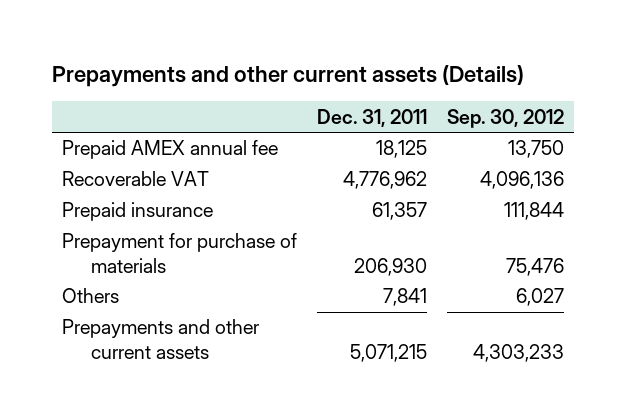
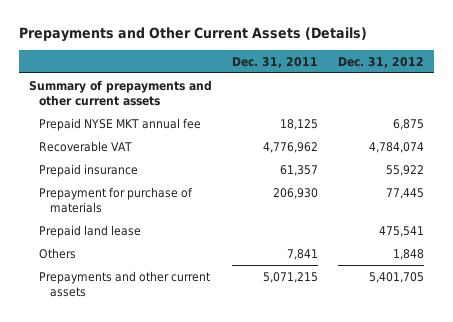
[52,65,525,88] Prepayments and other current assets (Details) -> [19,26,368,42] Prepayments and Other Current Assets (Details)
[446,108,564,128] Sep. 30, 2012 -> none
none -> [337,56,424,68] Dec. 31, 2012
none -> [28,79,212,106] Summary of prepayments and other current assets
[62,140,279,160] Prepaid AMEX annual fee -> [39,117,202,131] Prepaid NYSE MKT annual fee
none -> [39,224,142,238] Prepaid land lease

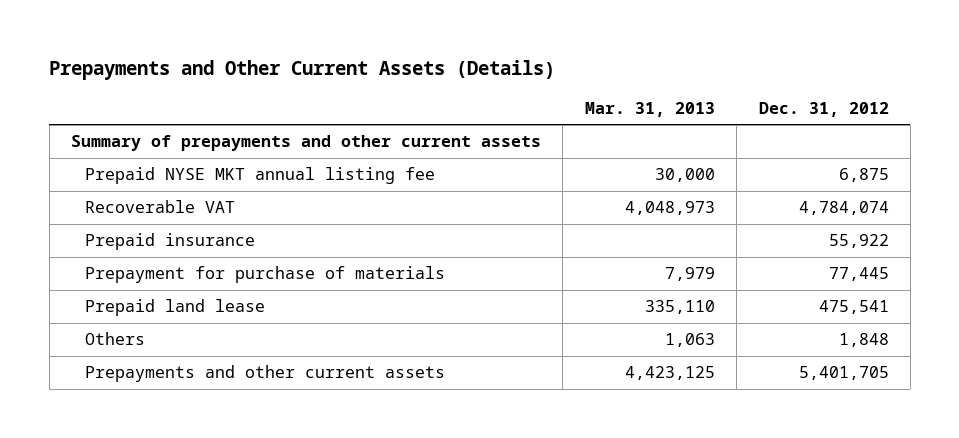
[231,56,318,68] Dec. 31, 2011 -> none
none -> [584,101,715,117] Mar. 31, 2013
[39,117,202,131] Prepaid NYSE MKT annual fee -> [84,167,435,185] Prepaid NYSE MKT annual listing fee

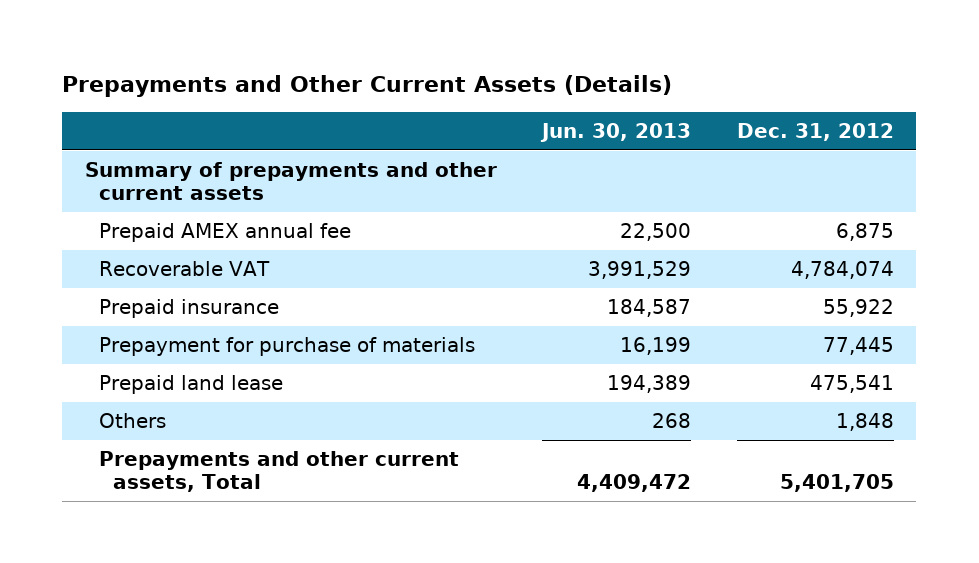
[584,101,715,117] Mar. 31, 2013 -> none
none -> [540,122,692,142] Jun. 30, 2013
[84,167,435,185] Prepaid NYSE MKT annual listing fee -> [98,223,351,243] Prepaid AMEX annual fee
[84,365,445,383] Prepayments and other current assets -> [98,451,459,493] Prepayments and other current assets, Total

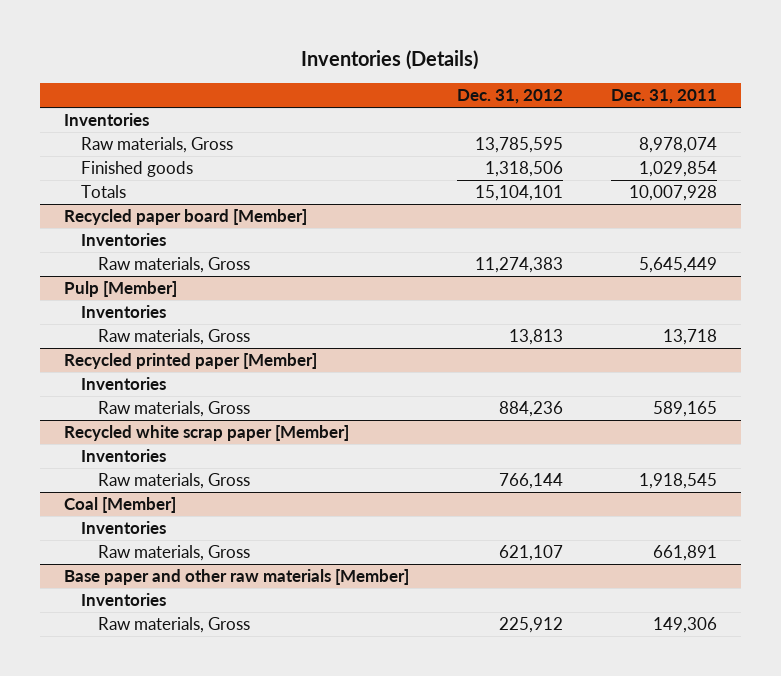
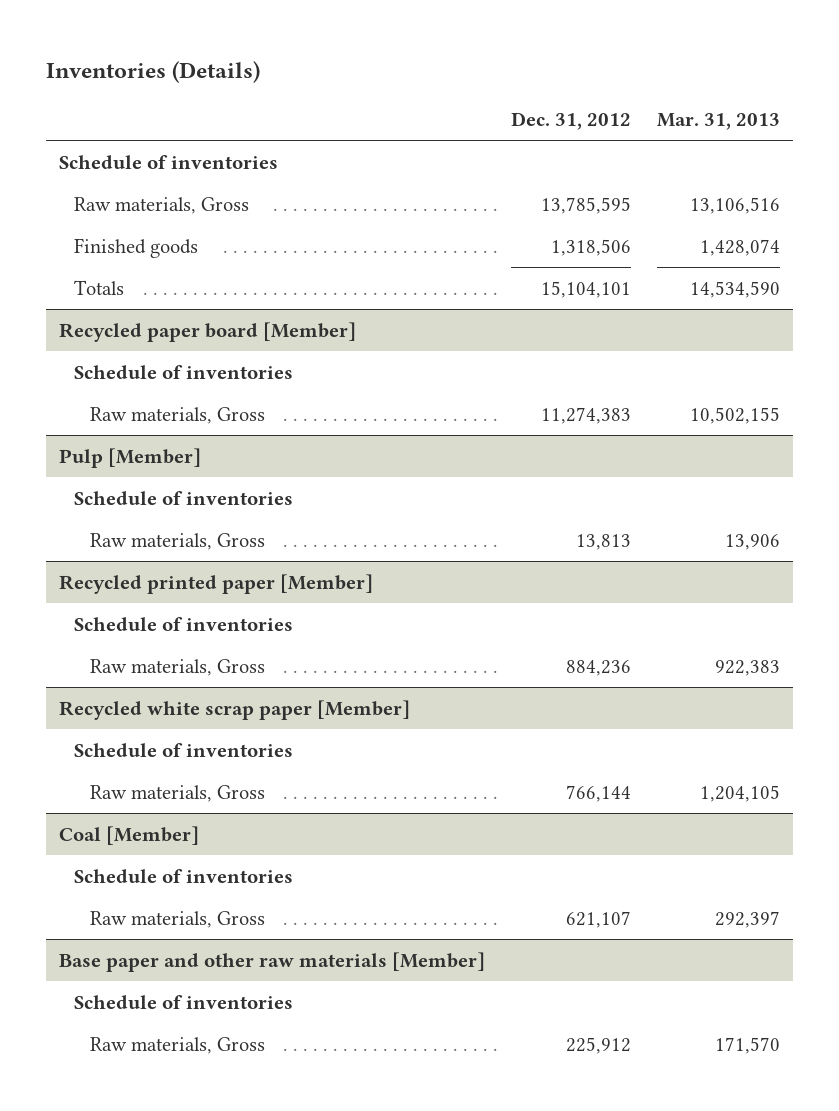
[610,89,717,105] Dec. 31, 2011 -> none
none -> [656,113,780,131] Mar. 31, 2013
[63,113,149,127] Inventories -> [58,154,278,169] Schedule of inventories
[81,233,167,247] Inventories -> [74,364,294,379] Schedule of inventories
[81,305,167,319] Inventories -> [74,490,294,505] Schedule of inventories
[81,377,167,391] Inventories -> [74,616,294,631] Schedule of inventories
[81,449,167,463] Inventories -> [74,742,294,757] Schedule of inventories
[81,521,167,535] Inventories -> [74,868,294,883] Schedule of inventories
[81,593,167,607] Inventories -> [74,994,294,1009] Schedule of inventories

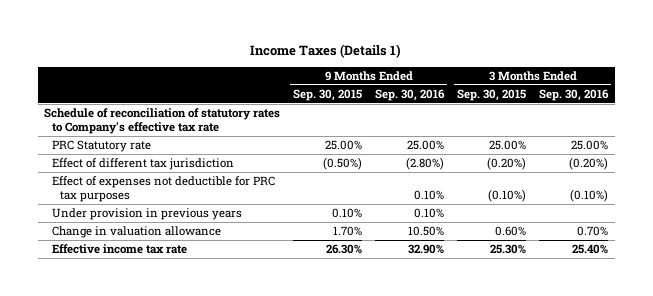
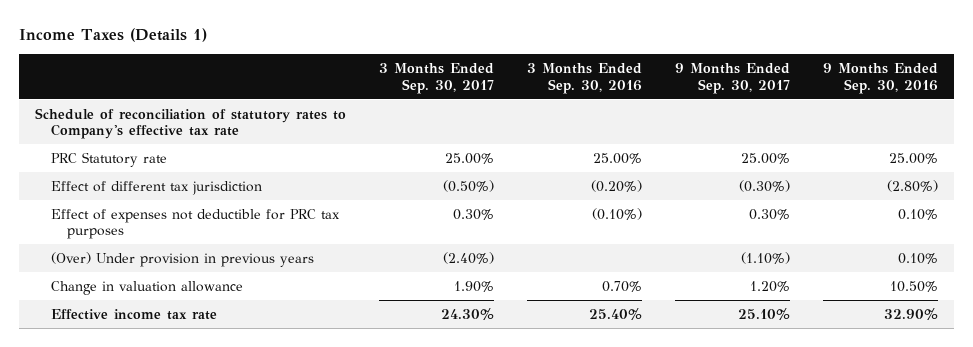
[293,88,363,101] Sep. 30, 2015 -> none
[457,88,527,101] Sep. 30, 2015 -> none
none -> [379,63,495,94] 3 Months Ended Sep. 30, 2017
none -> [674,63,790,94] 9 Months Ended Sep. 30, 2017
[52,208,243,221] Under provision in previous years -> [51,251,315,267] (Over) Under provision in previous years

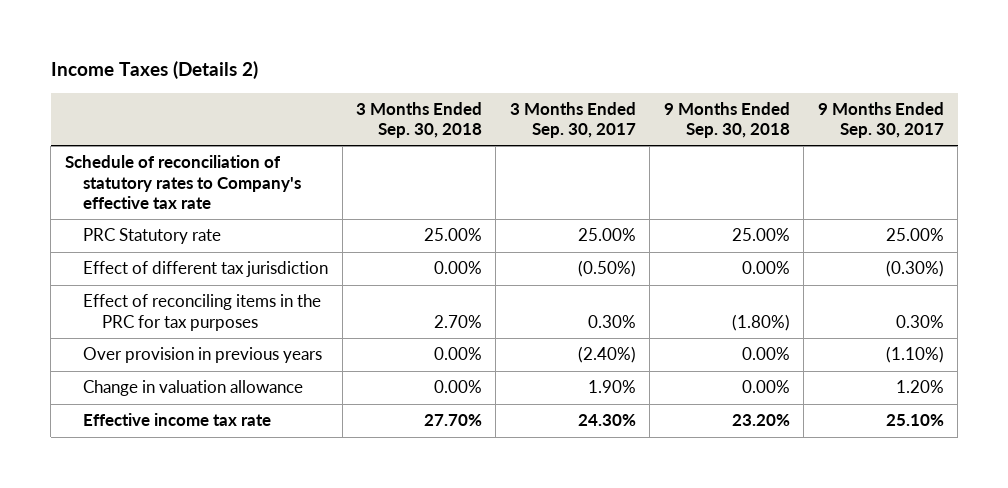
[18,28,207,43] Income Taxes (Details 1) -> [50,61,258,80] Income Taxes (Details 2)
[527,63,643,94] 3 Months Ended Sep. 30, 2016 -> none
[822,63,938,94] 9 Months Ended Sep. 30, 2016 -> none
none -> [355,101,482,139] 3 Months Ended Sep. 30, 2018
none -> [663,101,790,139] 9 Months Ended Sep. 30, 2018
[51,208,341,240] Effect of expenses not deductible for PRC tax purposes -> [83,294,322,331] Effect of reconciling items in the PRC for tax purposes
[51,251,315,267] (Over) Under provision in previous years -> [83,347,323,364] Over provision in previous years

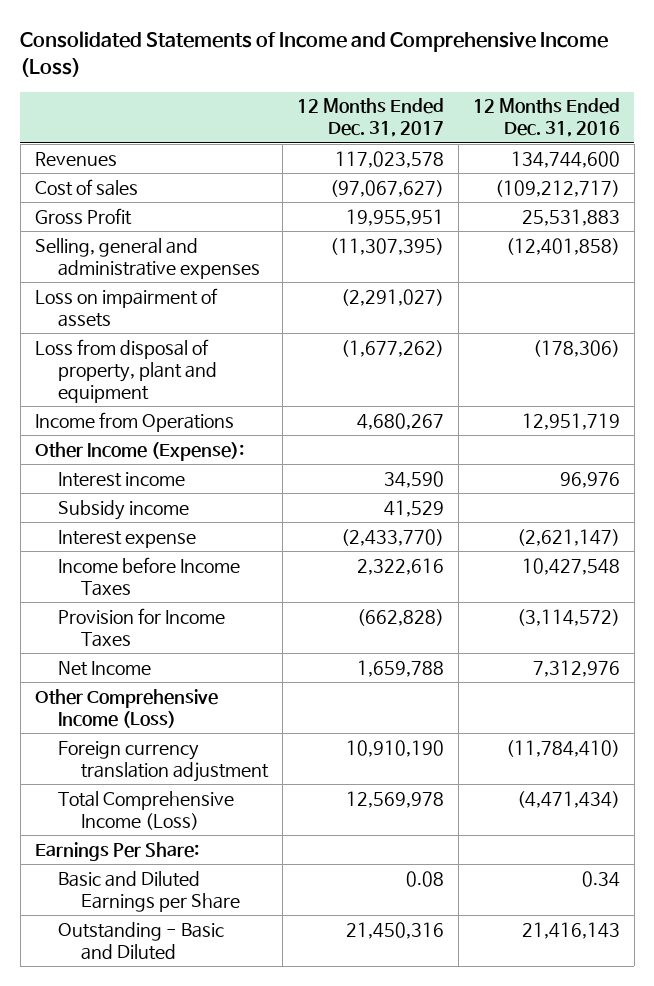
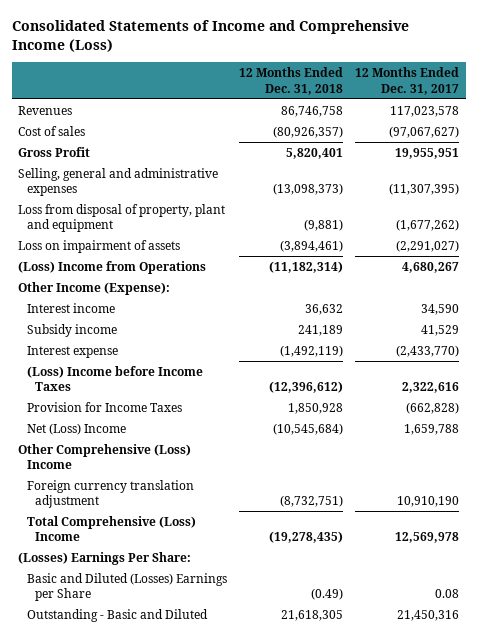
[472,98,620,138] 12 Months Ended Dec. 31, 2016 -> none
none -> [239,66,344,95] 12 Months Ended Dec. 31, 2018
[34,287,218,327] Loss on impairment of assets -> [18,239,181,253] Loss on impairment of assets
[34,411,234,432] Income from Operations -> [18,260,207,274] (Loss) Income from Operations
[57,556,240,596] Income before Income Taxes -> [26,365,203,392] (Loss) Income before Income Taxes
[57,660,151,676] Net Income -> [26,422,126,435] Net (Loss) Income
[34,688,218,728] Other Comprehensive Income (Loss) -> [18,443,192,470] Other Comprehensive (Loss) Income
[57,790,234,830] Total Comprehensive Income (Loss) -> [26,515,196,542] Total Comprehensive (Loss) Income
[34,841,199,861] Earnings Per Share: -> [18,551,192,565] (Losses) Earnings Per Share:
[57,870,240,912] Basic and Diluted Earnings per Share -> [26,572,227,602] Basic and Diluted (Losses) Earnings per Share

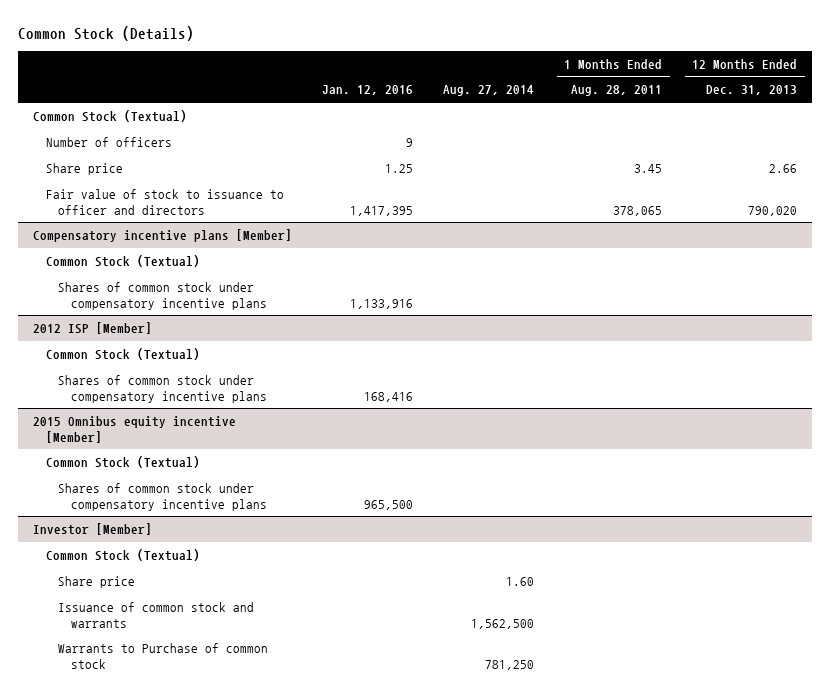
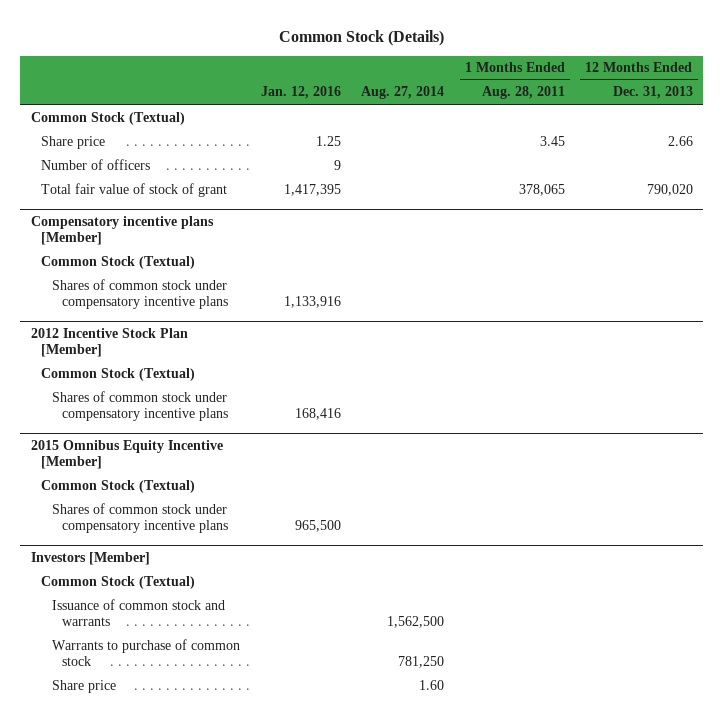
[45,136,172,147] Number of officers -> [41,158,151,170] Number of officers
[45,188,284,215] Fair value of stock to issuance to officer and directors -> [41,182,228,197] Total fair value of stock of grant
[33,321,153,334] 2012 ISP [Member] -> [30,327,188,357] 2012 Incentive Stock Plan [Member]
[33,415,237,443] 2015 Omnibus equity incentive [Member] -> [30,439,223,469] 2015 Omnibus Equity Incentive [Member]
[33,522,153,535] Investor [Member] -> [30,551,150,565] Investors [Member]
[58,575,136,588] Share price -> none
[58,642,269,669] Warrants to Purchase of common stock -> [51,638,240,666] Warrants to purchase of common stock
none -> [51,679,116,693] Share price

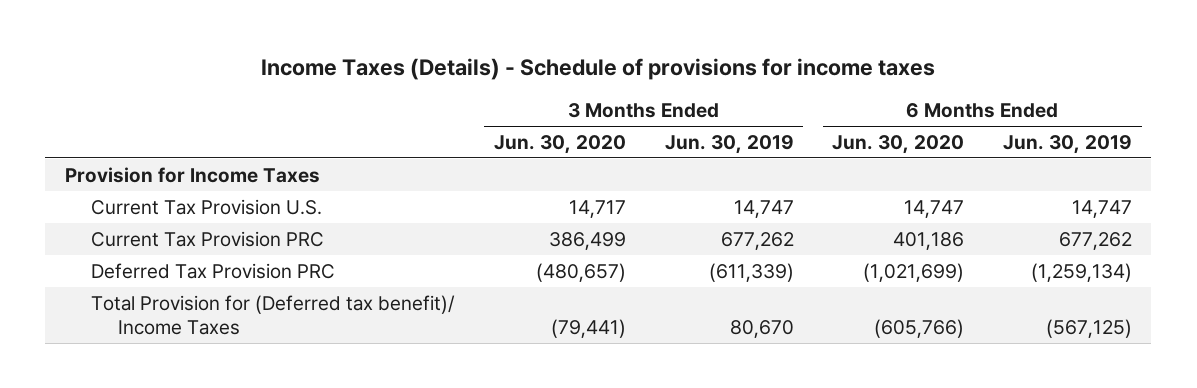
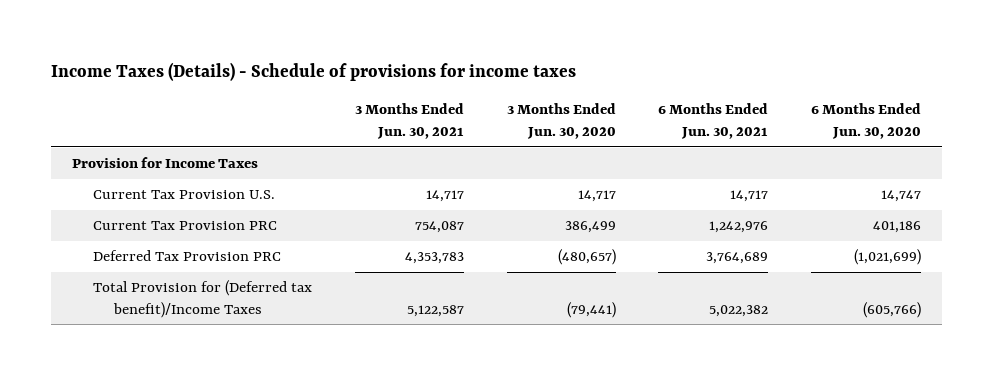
[664,134,794,154] Jun. 30, 2019 -> none
[1002,134,1132,154] Jun. 30, 2019 -> none
none -> [354,103,464,139] 3 Months Ended Jun. 30, 2021
none -> [658,103,769,139] 6 Months Ended Jun. 30, 2021
[91,294,456,335] Total Provision for (Deferred tax benefit)/ Income Taxes -> [93,280,313,318] Total Provision for (Deferred tax benefit)/Income Taxes

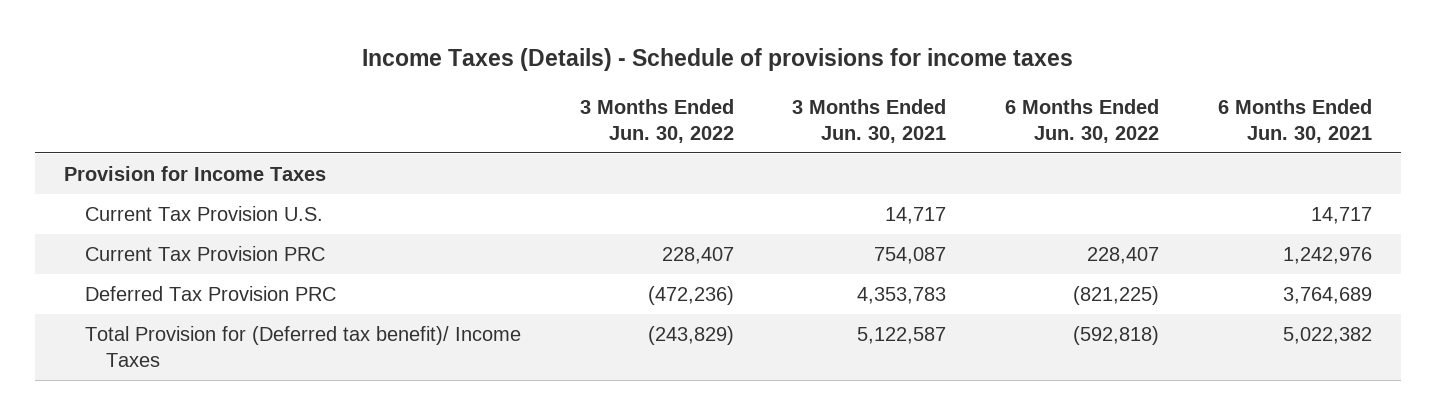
[506,103,616,139] 3 Months Ended Jun. 30, 2020 -> none
[810,103,921,139] 6 Months Ended Jun. 30, 2020 -> none
none -> [579,98,734,143] 3 Months Ended Jun. 30, 2022
none -> [1005,98,1160,143] 6 Months Ended Jun. 30, 2022
[93,280,313,318] Total Provision for (Deferred tax benefit)/Income Taxes -> [84,326,521,368] Total Provision for (Deferred tax benefit)/ Income Taxes

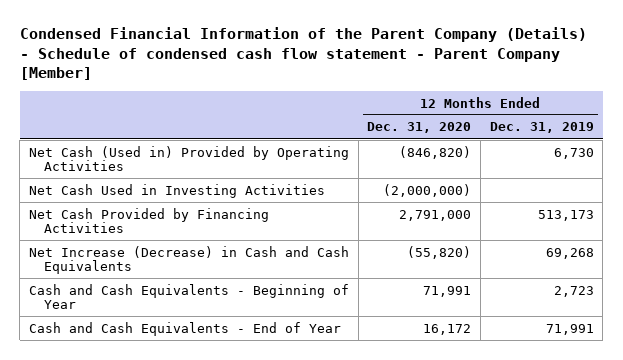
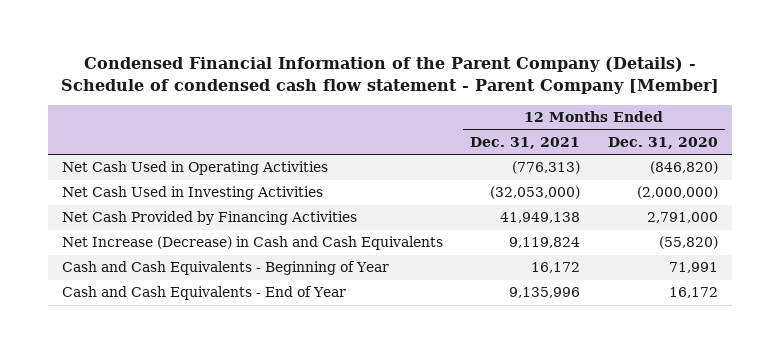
[489,122,594,134] Dec. 31, 2019 -> none
none -> [470,136,581,149] Dec. 31, 2021
[29,145,350,172] Net Cash (Used in) Provided by Operating Activities -> [61,161,328,176] Net Cash Used in Operating Activities

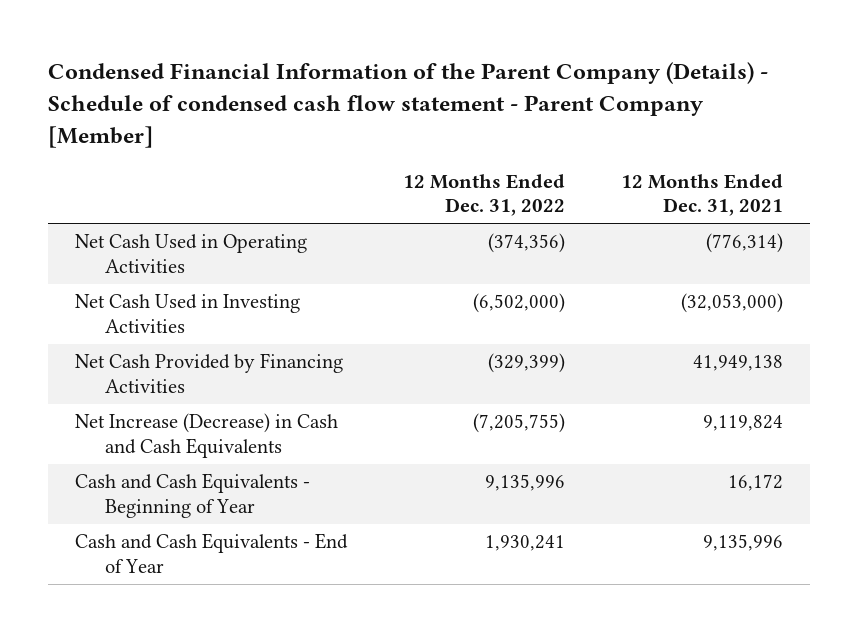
[608,136,719,149] Dec. 31, 2020 -> none
none -> [403,173,566,217] 12 Months Ended Dec. 31, 2022
[512,161,581,175] (776,313) -> [705,233,783,254] (776,314)

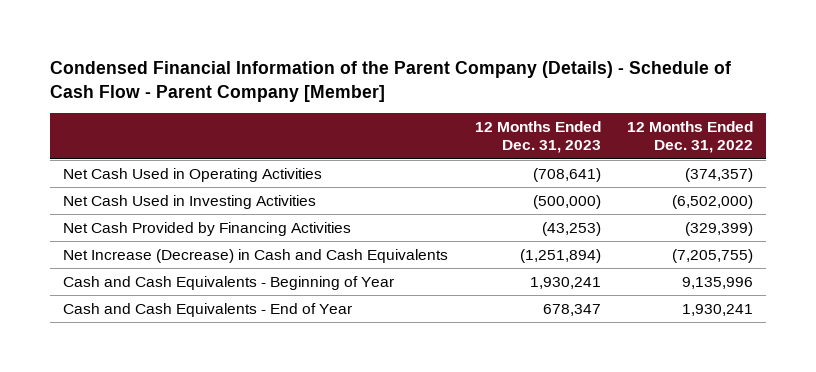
[47,62,768,149] Condensed Financial Information of the Parent Company (Details) - Schedule of condensed cash flow statement - Parent Company [Member] -> [50,61,732,102] Condensed Financial Information of the Parent Company (Details) - Schedule of Cash Flow - Parent Company [Member]
[620,173,783,217] 12 Months Ended Dec. 31, 2021 -> none
none -> [474,121,601,154] 12 Months Ended Dec. 31, 2023
[488,233,566,254] (374,356) -> [685,167,754,182] (374,357)

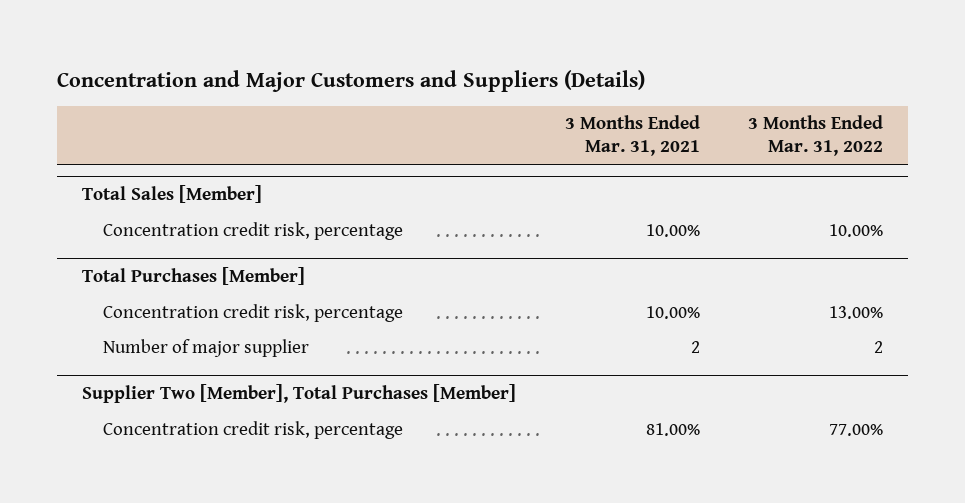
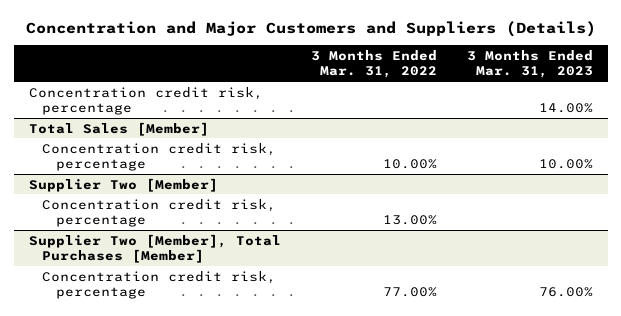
[564,115,700,157] 3 Months Ended Mar. 31, 2021 -> none
none -> [466,49,593,79] 3 Months Ended Mar. 31, 2023
none -> [28,86,263,116] Concentration credit risk, percentage
[81,267,305,286] Total Purchases [Member] -> none
none -> [28,177,218,192] Supplier Two [Member]
[103,338,310,357] Number of major supplier -> none

